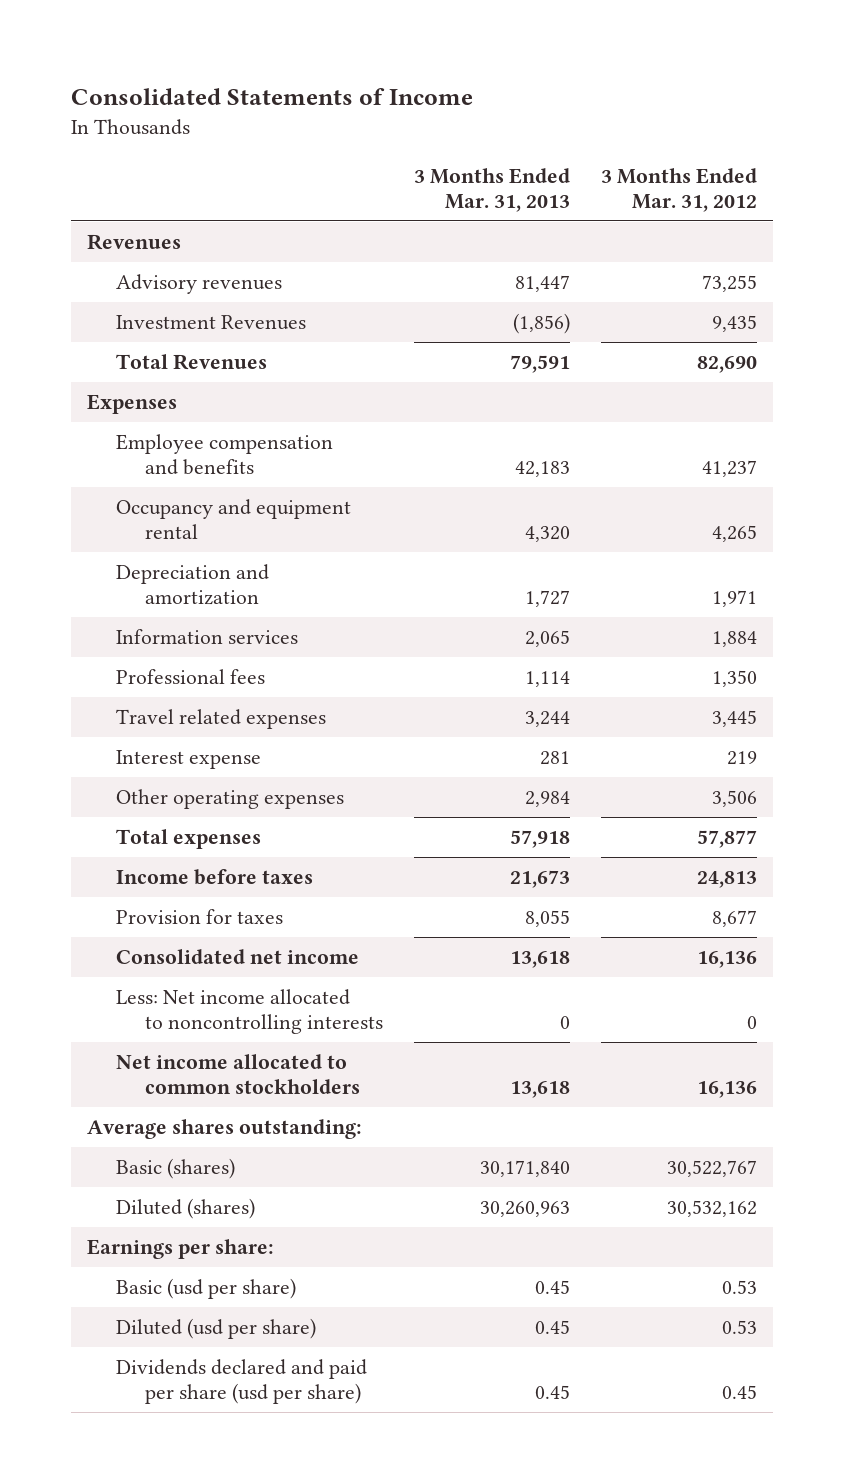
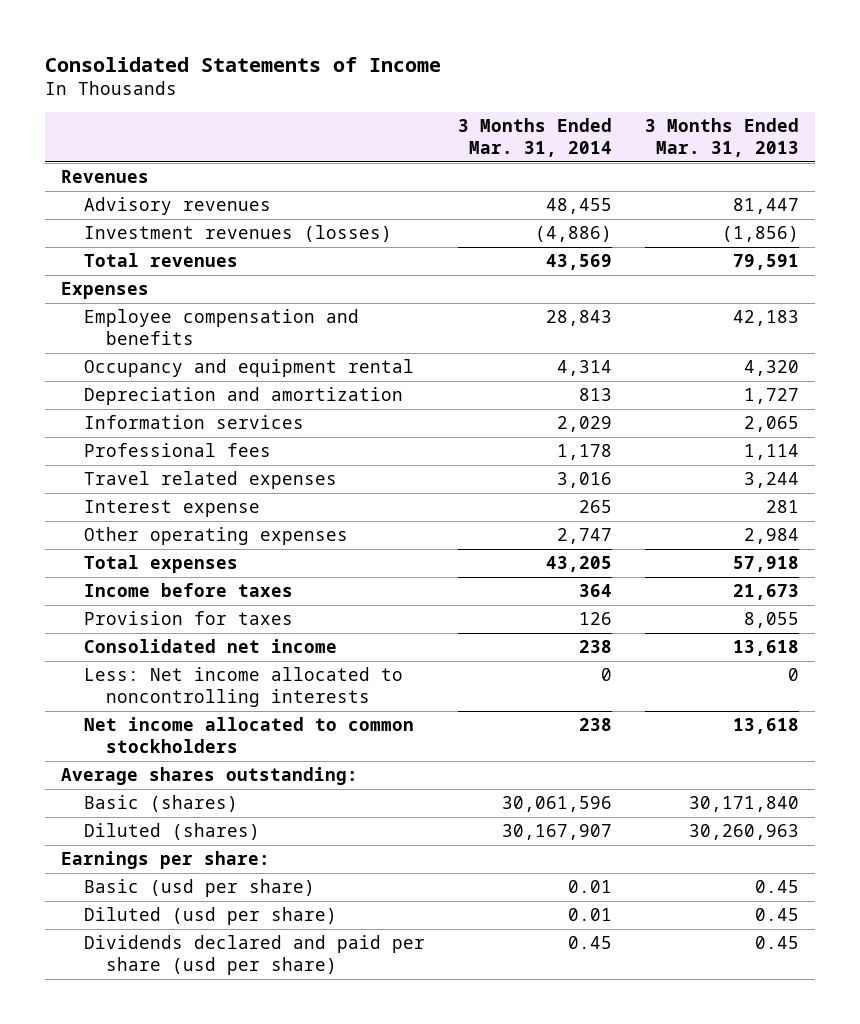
[601,167,758,212] 3 Months Ended Mar. 31, 2012 -> none
none -> [457,118,612,158] 3 Months Ended Mar. 31, 2014
[115,315,306,331] Investment Revenues -> [83,225,392,243] Investment revenues (losses)
[115,354,267,371] Total Revenues -> [83,253,238,268] Total revenues

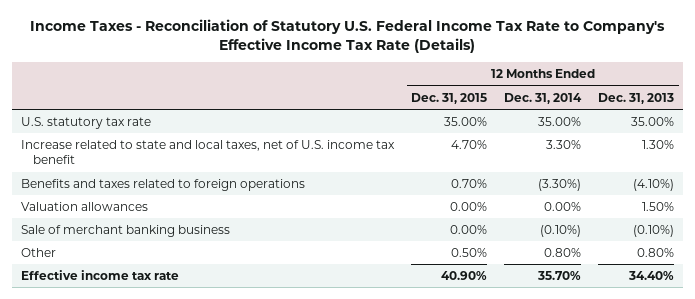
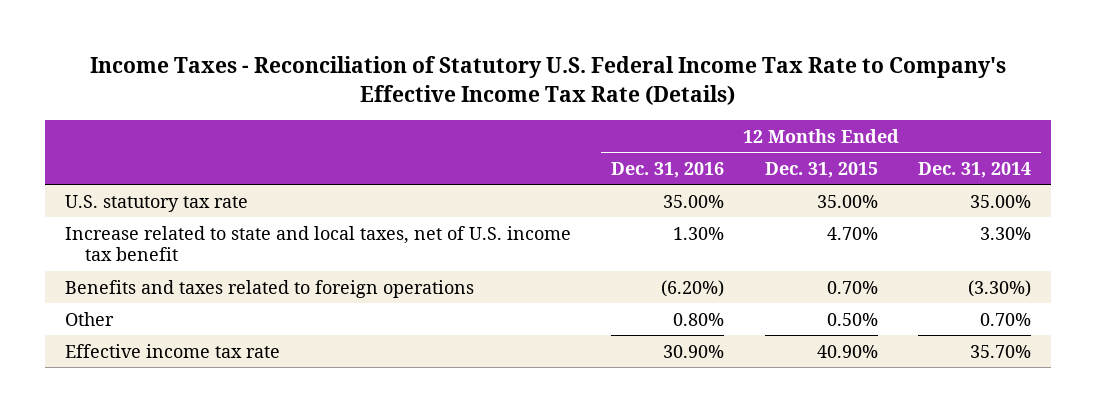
[598,92,675,104] Dec. 31, 2013 -> none
none -> [611,161,725,178] Dec. 31, 2016
[20,201,148,211] Valuation allowances -> none
[20,224,230,237] Sale of merchant banking business -> none
[544,247,582,257] 0.80% -> [979,312,1031,326] 0.70%

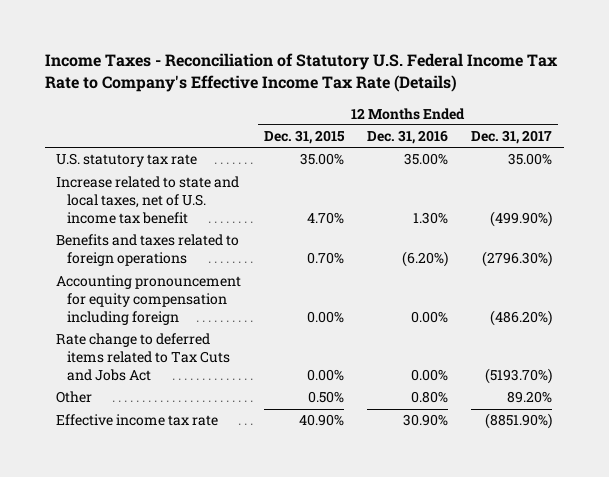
[917,161,1031,178] Dec. 31, 2014 -> none
none -> [471,130,553,145] Dec. 31, 2017
none -> [56,275,242,326] Accounting pronouncement for equity compensation including foreign
none -> [56,333,231,382] Rate change to deferred items related to Tax Cuts and Jobs Act

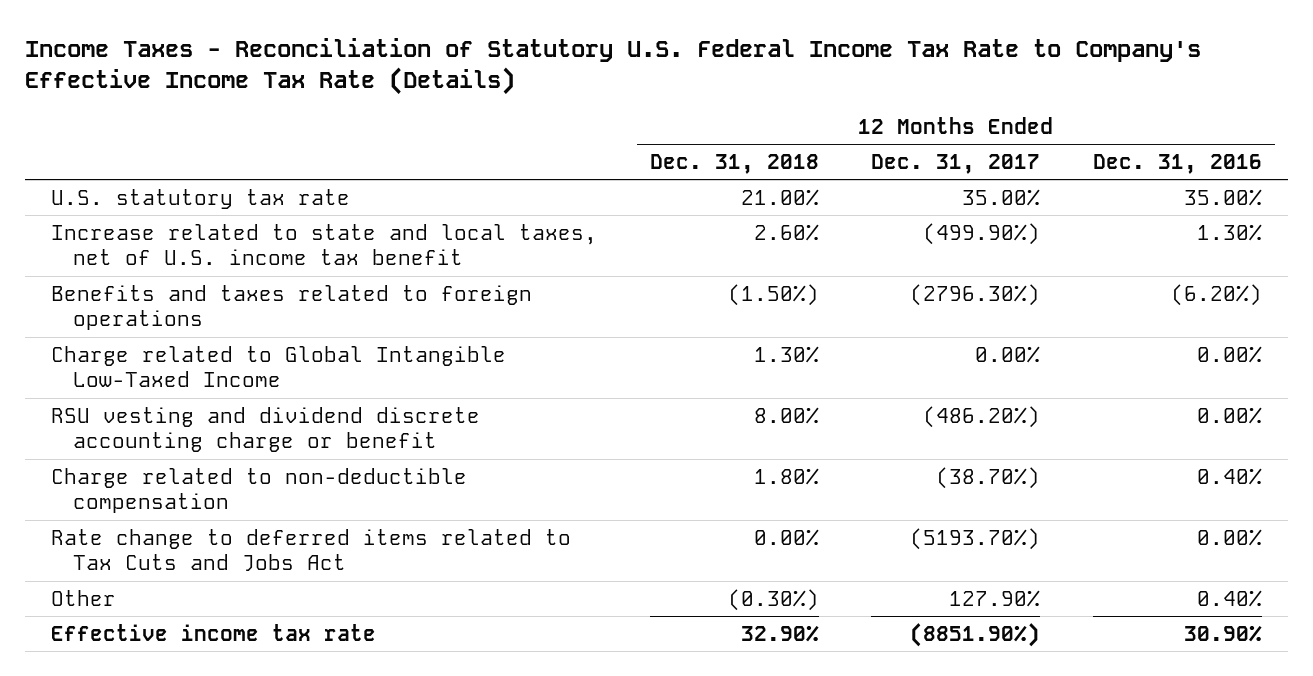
[264,130,346,145] Dec. 31, 2015 -> none
none -> [649,153,819,174] Dec. 31, 2018
none -> [51,345,507,388] Charge related to Global Intangible Low-Taxed Income
[56,275,242,326] Accounting pronouncement for equity compensation including foreign -> [51,406,481,453] RSU vesting and dividend discrete accounting charge or benefit
none -> [51,467,468,514] Charge related to non-deductible compensation
[411,391,449,404] 0.80% -> [1196,589,1262,607] 0.40%
[507,391,553,404] 89.20% -> [949,589,1041,607] 127.90%

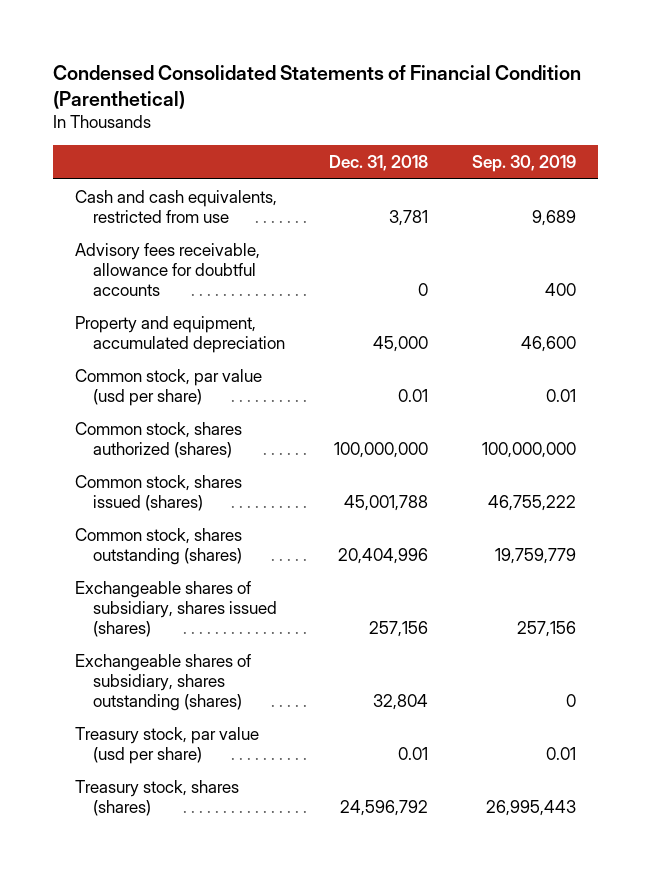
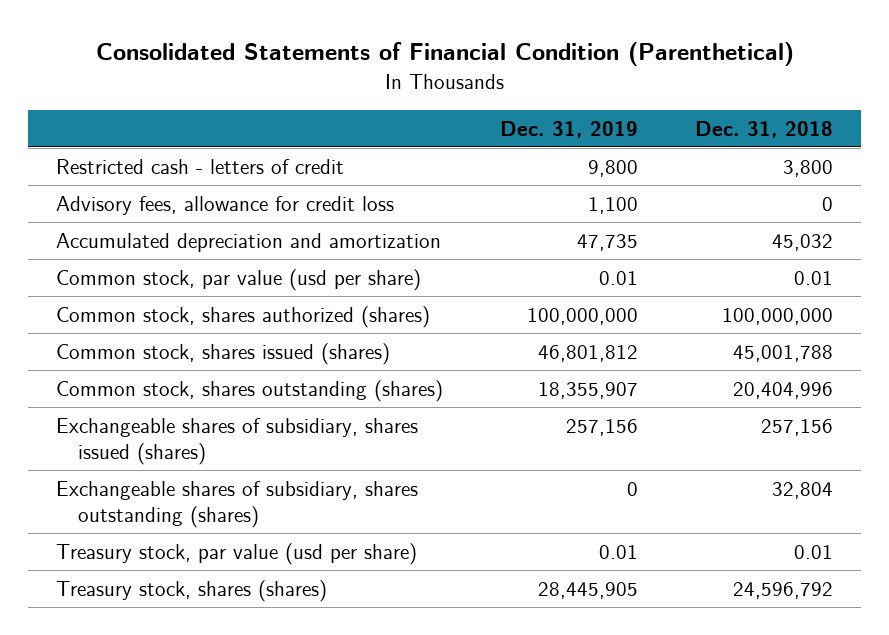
[53,64,582,109] Condensed Consolidated Statements of Financial Condition (Parenthetical) -> [95,42,794,67] Consolidated Statements of Financial Condition (Parenthetical)
[471,155,576,173] Sep. 30, 2019 -> none
none -> [500,120,639,138] Dec. 31, 2019
[75,189,278,223] Cash and cash equivalents, restricted from use -> [56,158,345,174] Restricted cash - letters of credit
[388,209,428,226] 3,781 -> [782,159,833,177] 3,800
[75,242,261,296] Advisory fees receivable, allowance for doubtful accounts -> [56,195,395,215] Advisory fees, allowance for credit loss
[75,315,286,353] Property and equipment, accumulated depreciation -> [56,232,442,252] Accumulated depreciation and amortization
[372,335,428,352] 45,000 -> [771,233,833,251] 45,032

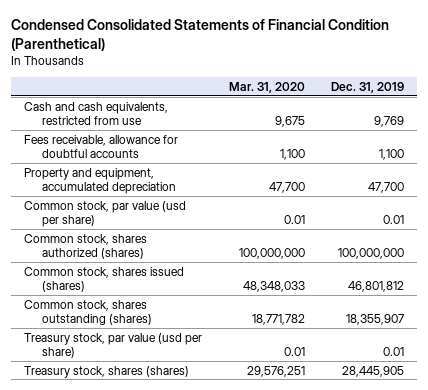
[95,42,794,67] Consolidated Statements of Financial Condition (Parenthetical) -> [10,18,389,51] Condensed Consolidated Statements of Financial Condition (Parenthetical)
[694,120,833,138] Dec. 31, 2018 -> none
none -> [228,81,305,93] Mar. 31, 2020
[56,158,345,174] Restricted cash - letters of credit -> [24,101,169,125] Cash and cash equivalents, restricted from use
[588,159,639,177] 9,800 -> [374,115,405,127] 9,769
[56,195,395,215] Advisory fees, allowance for credit loss -> [24,134,179,158] Fees receivable, allowance for doubtful accounts
[56,232,442,252] Accumulated depreciation and amortization -> [24,167,176,194] Property and equipment, accumulated depreciation
[577,233,639,251] 47,735 -> [368,181,405,193] 47,700
[56,417,419,465] Exchangeable shares of subsidiary, shares issued (shares) -> none
[56,480,419,528] Exchangeable shares of subsidiary, shares outstanding (shares) -> none

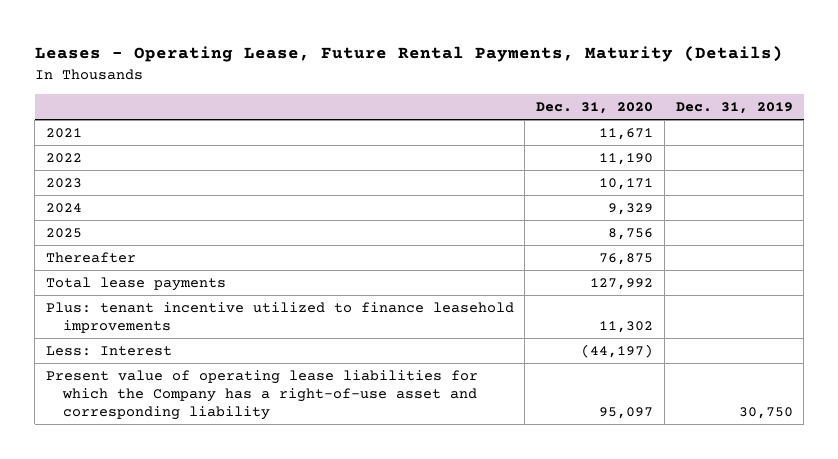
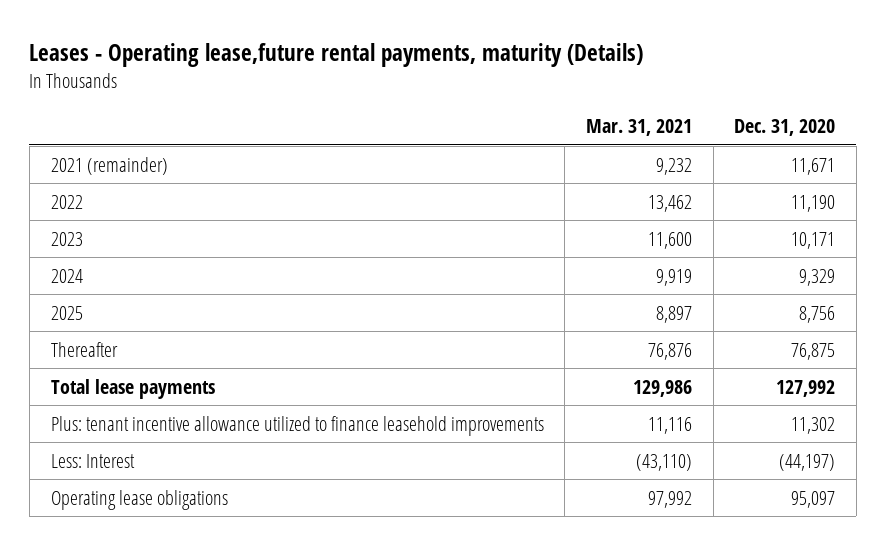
[34,46,783,63] Leases - Operating Lease, Future Rental Payments, Maturity (Details) -> [29,42,644,67] Leases - Operating lease,future rental payments, maturity (Details)
[675,101,793,114] Dec. 31, 2019 -> none
none -> [585,119,692,137] Mar. 31, 2021
[45,127,82,138] 2021 -> [50,156,168,175] 2021 (remainder)
[45,301,514,334] Plus: tenant incentive utilized to finance leasehold improvements -> [50,415,544,436] Plus: tenant incentive allowance utilized to finance leasehold improvements
[45,369,478,421] Present value of operating lease liabilities for which the Company has a right-of-use asset and corresponding liability -> [50,489,228,510] Operating lease obligations

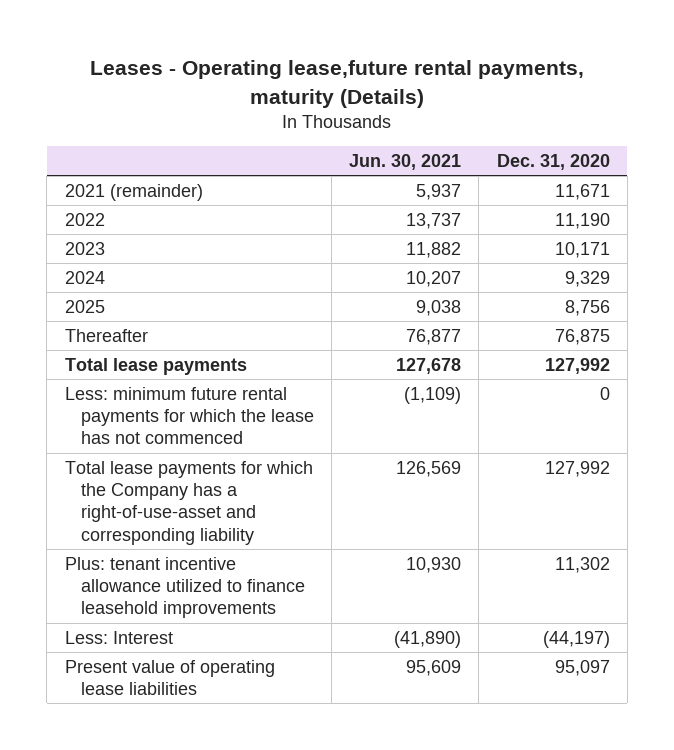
[585,119,692,137] Mar. 31, 2021 -> none
none -> [349,154,462,171] Jun. 30, 2021
none -> [64,386,314,445] Less: minimum future rental payments for which the lease has not commenced
none -> [64,460,313,545] Total lease payments for which the Company has a right-of-use-asset and corresponding liability
[50,489,228,510] Operating lease obligations -> [64,659,275,696] Present value of operating lease liabilities

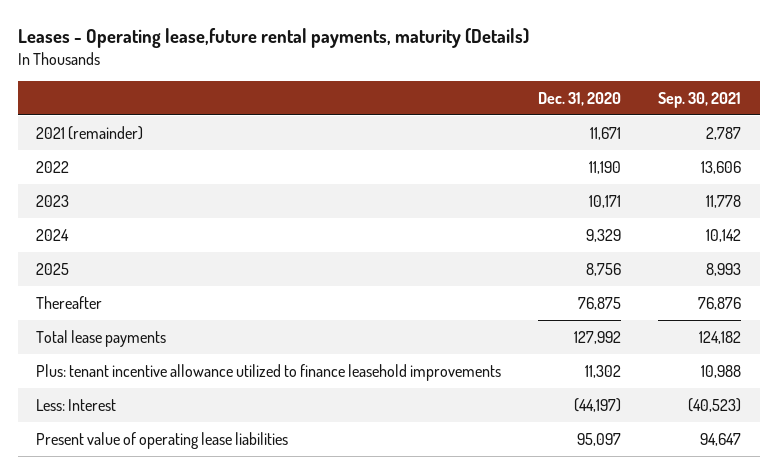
[349,154,462,171] Jun. 30, 2021 -> none
none -> [658,91,742,108] Sep. 30, 2021
[64,386,314,445] Less: minimum future rental payments for which the lease has not commenced -> none
[64,460,313,545] Total lease payments for which the Company has a right-of-use-asset and corresponding liability -> none

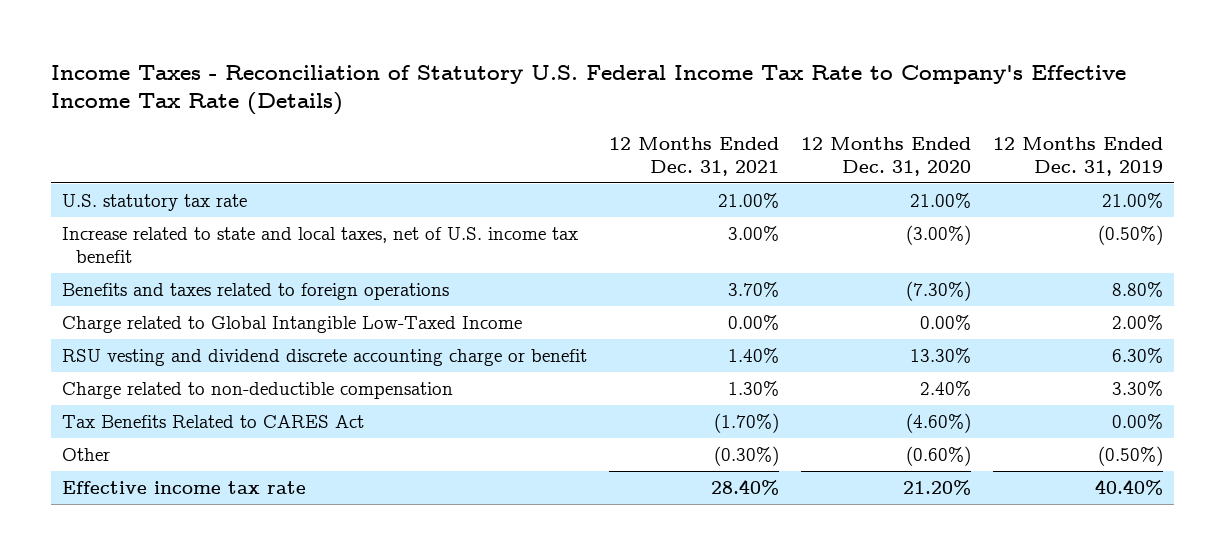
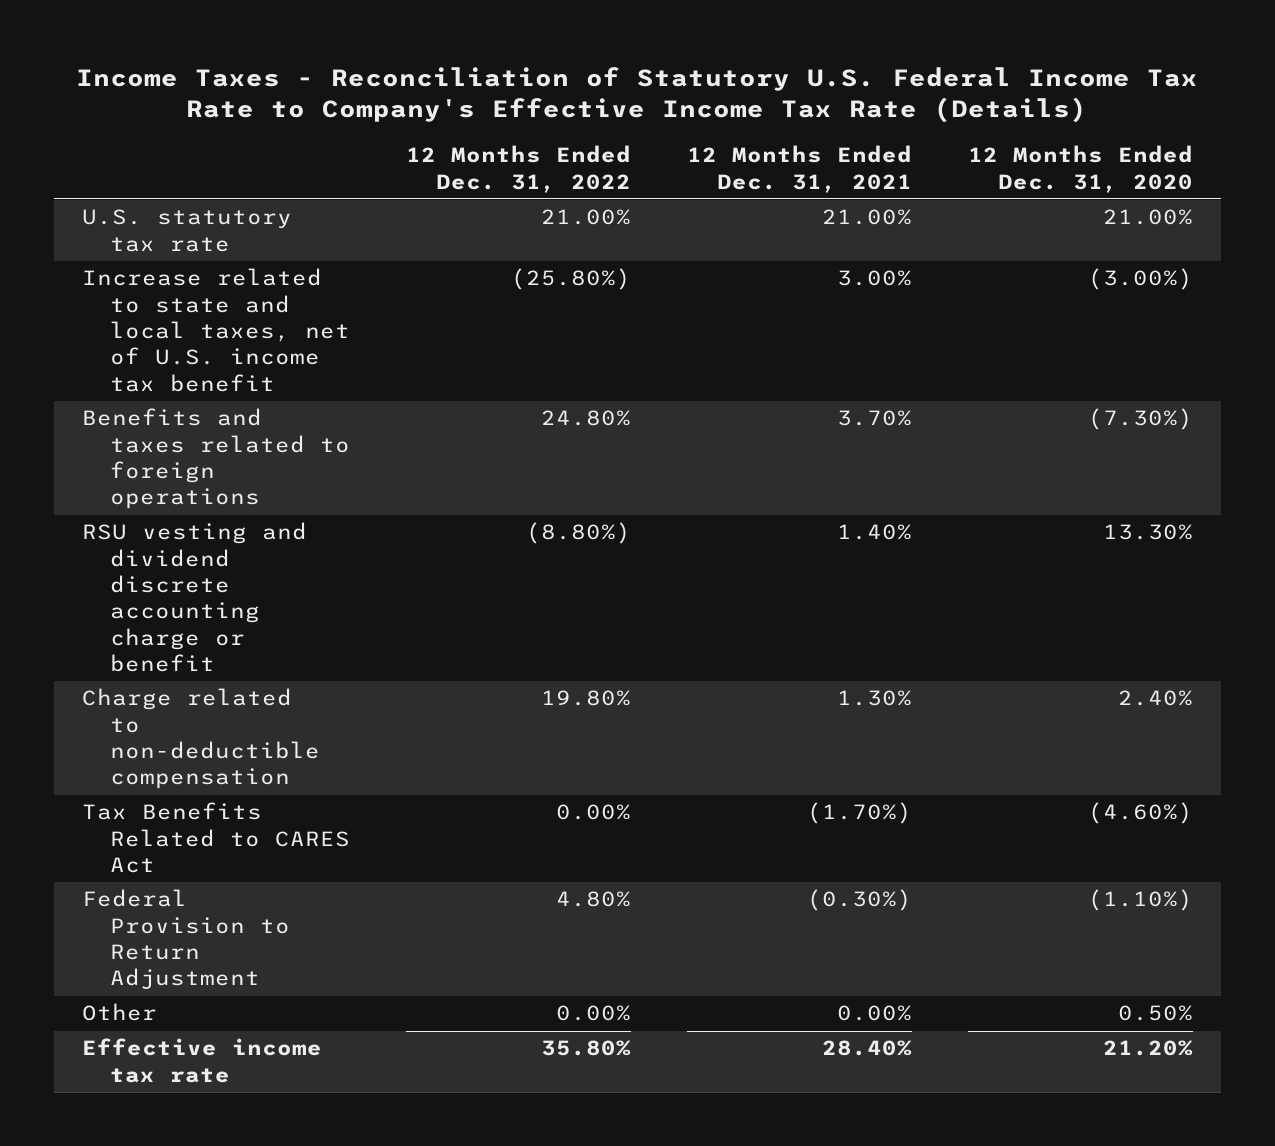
[992,136,1163,176] 12 Months Ended Dec. 31, 2019 -> none
none -> [405,145,631,193] 12 Months Ended Dec. 31, 2022
[61,315,522,333] Charge related to Global Intangible Low-Taxed Income -> none
none -> [82,889,290,990] Federal Provision to Return Adjustment
[713,445,779,466] (0.30%) -> [836,1005,912,1022] 0.00%
[905,445,971,466] (0.60%) -> [1117,1005,1193,1022] 0.50%

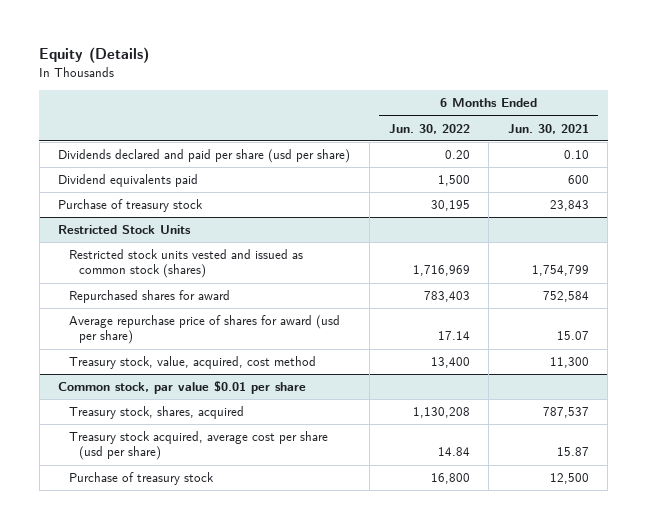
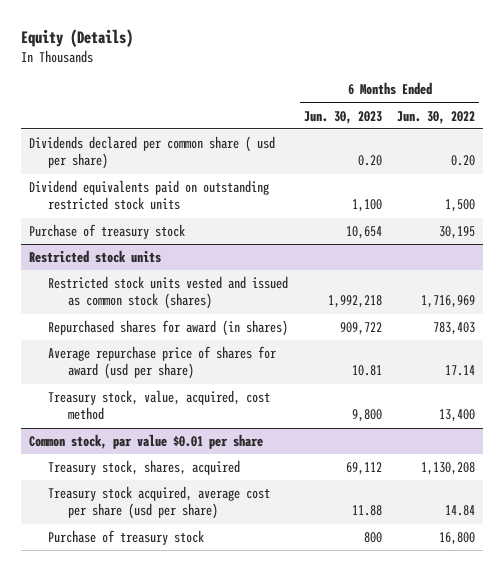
[507,123,589,134] Jun. 30, 2021 -> none
none -> [303,110,382,124] Jun. 30, 2023
[58,149,351,164] Dividends declared and paid per share (usd per share) -> [28,136,275,170] Dividends declared per common share ( usd per share)
[58,174,199,188] Dividend equivalents paid -> [28,180,269,211] Dividend equivalents paid on outstanding restricted stock units
[58,225,192,235] Restricted Stock Units -> [28,250,161,264] Restricted stock units
[68,290,230,304] Repurchased shares for award -> [48,320,289,337] Repurchased shares for award (in shares)

